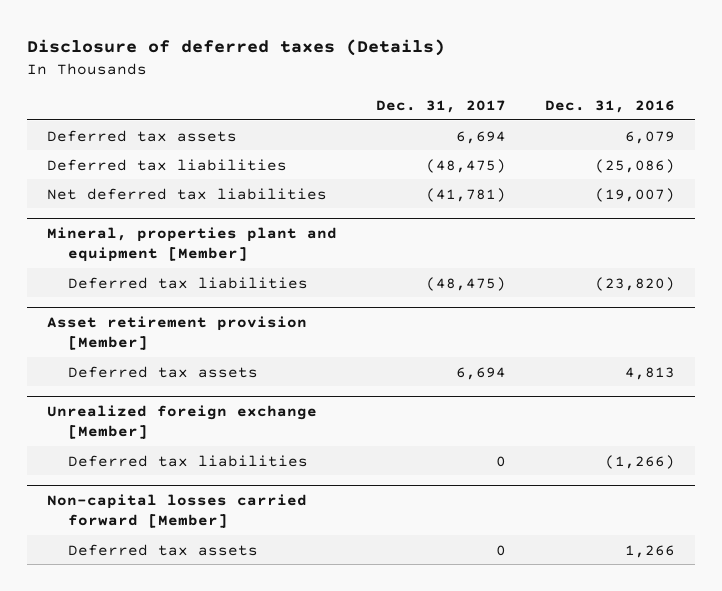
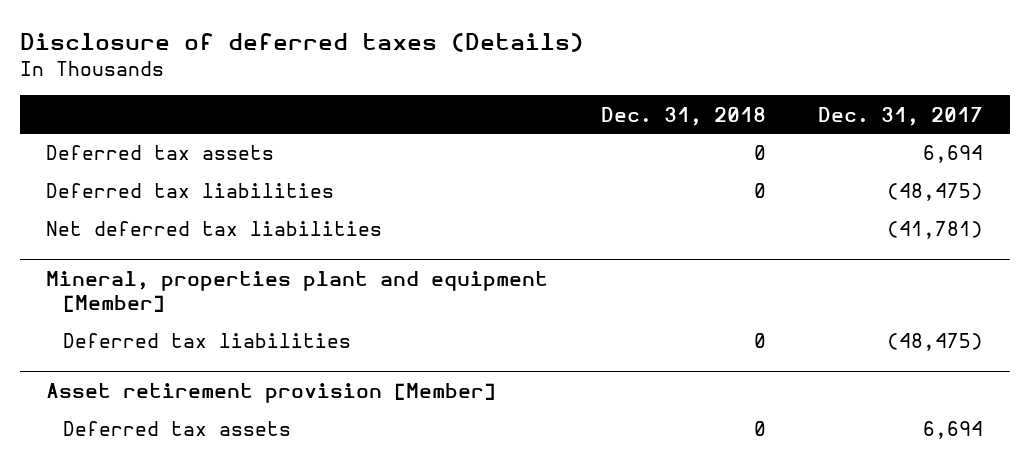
[545,100,676,114] Dec. 31, 2016 -> none
none -> [600,106,766,126] Dec. 31, 2018
[46,404,317,440] Unrealized foreign exchange [Member] -> none
[68,454,309,467] Deferred tax liabilities -> none
[46,493,307,529] Non-capital losses carried forward [Member] -> none
[68,543,259,556] Deferred tax assets -> none

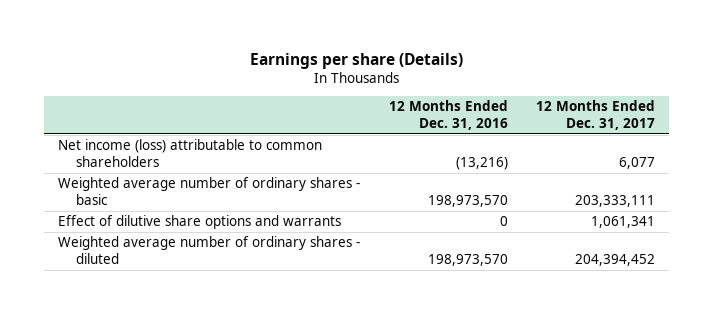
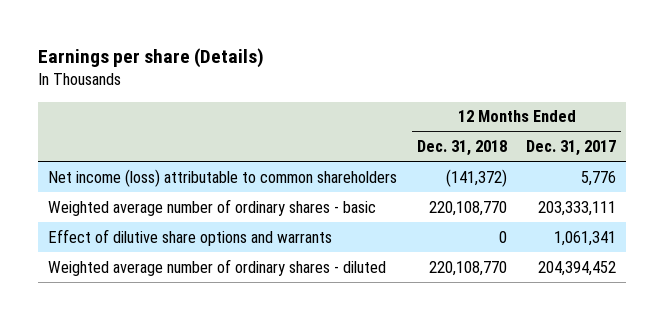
[388,100,508,131] 12 Months Ended Dec. 31, 2016 -> none
none -> [416,140,507,157] Dec. 31, 2018
[619,157,656,170] 6,077 -> [581,170,617,186] 5,776

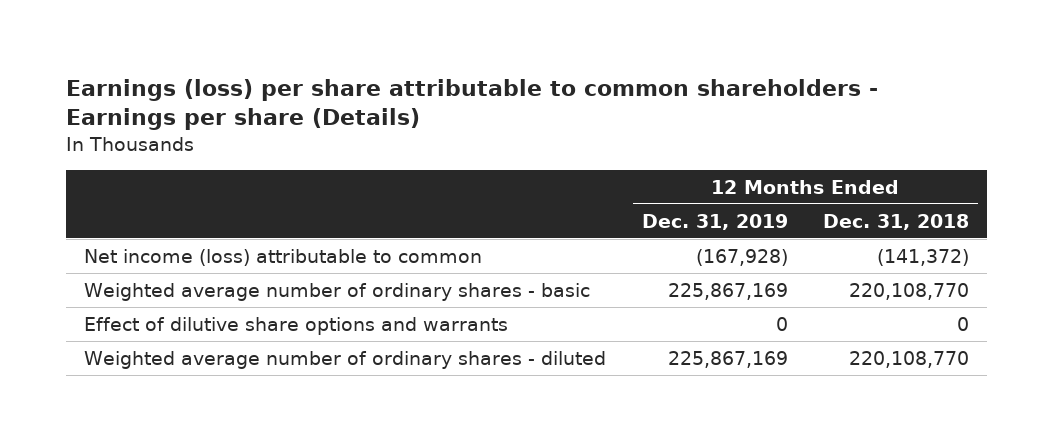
[37,48,264,69] Earnings per share (Details) -> [66,78,879,131] Earnings (loss) per share attributable to common shareholders - Earnings per share (Details)
[526,140,617,157] Dec. 31, 2017 -> none
none -> [641,213,788,230] Dec. 31, 2019
[47,168,397,187] Net income (loss) attributable to common shareholders -> [83,248,482,266] Net income (loss) attributable to common

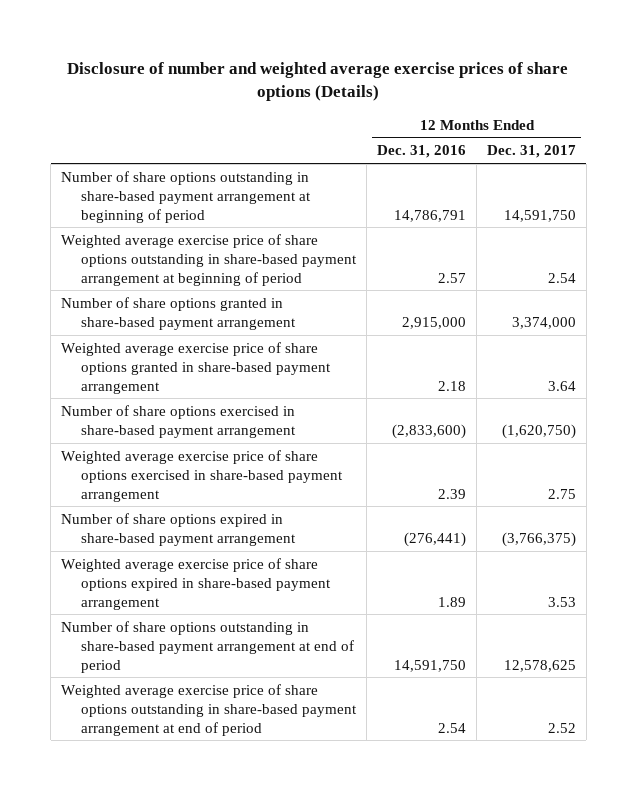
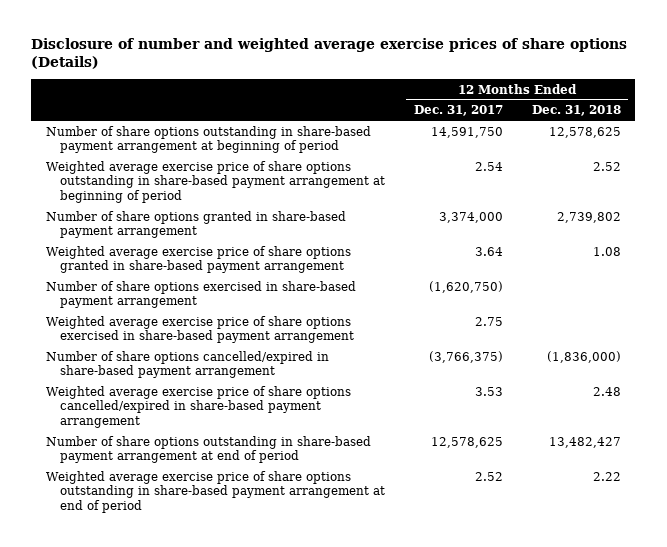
[377,145,467,159] Dec. 31, 2016 -> none
none -> [531,105,621,117] Dec. 31, 2018
[60,512,297,546] Number of share options expired in share-based payment arrangement -> [45,350,329,379] Number of share options cancelled/expired in share-based payment arrangement
[60,557,332,610] Weighted average exercise price of share options expired in share-based payment arrangement -> [45,385,351,429] Weighted average exercise price of share options cancelled/expired in share-based payment arrangement

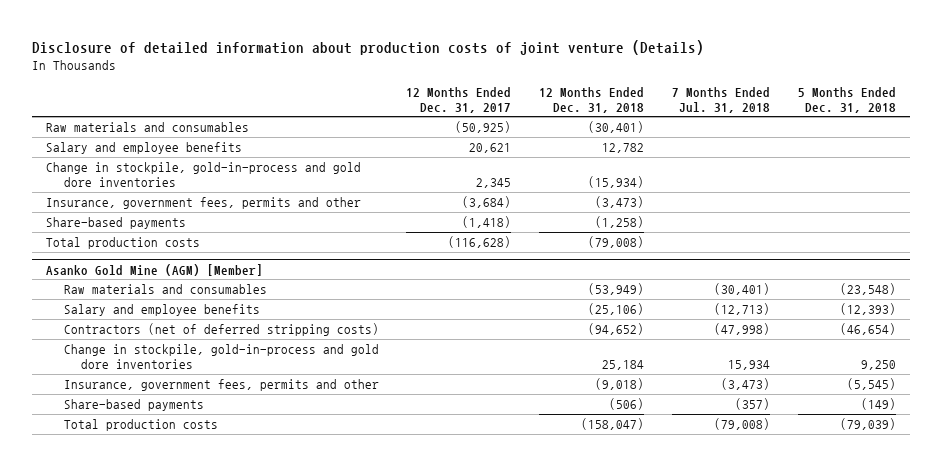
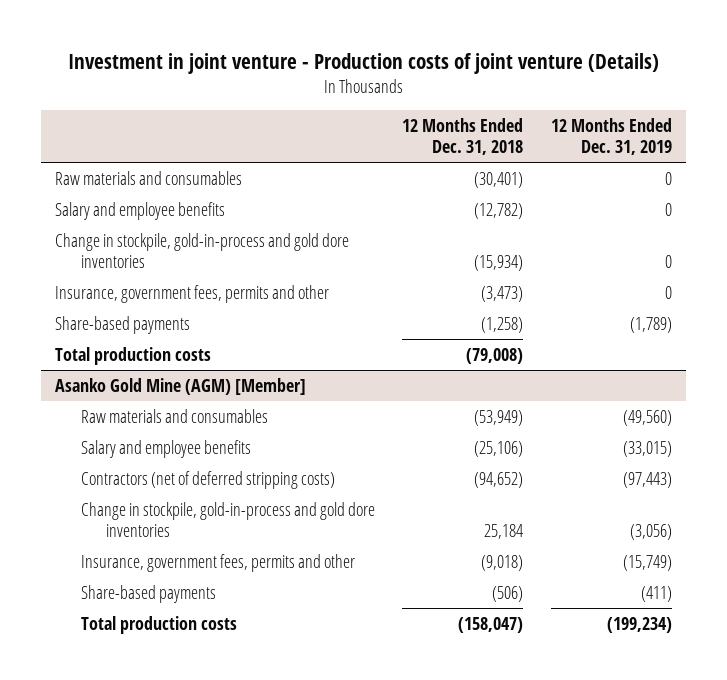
[32,39,705,55] Disclosure of detailed information about production costs of joint venture (Details) -> [67,52,659,74] Investment in joint venture - Production costs of joint venture (Details)
[406,86,512,113] 12 Months Ended Dec. 31, 2017 -> none
[672,86,771,113] 7 Months Ended Jul. 31, 2018 -> none
[797,86,896,113] 5 Months Ended Dec. 31, 2018 -> none
none -> [551,118,673,156] 12 Months Ended Dec. 31, 2019
[602,142,645,153] 12,782 -> [474,202,524,219] (12,782)

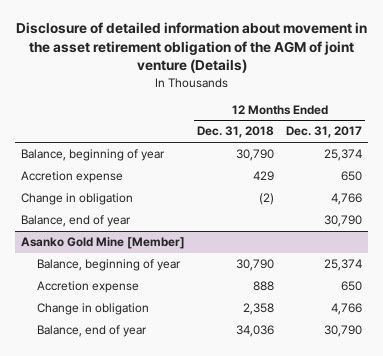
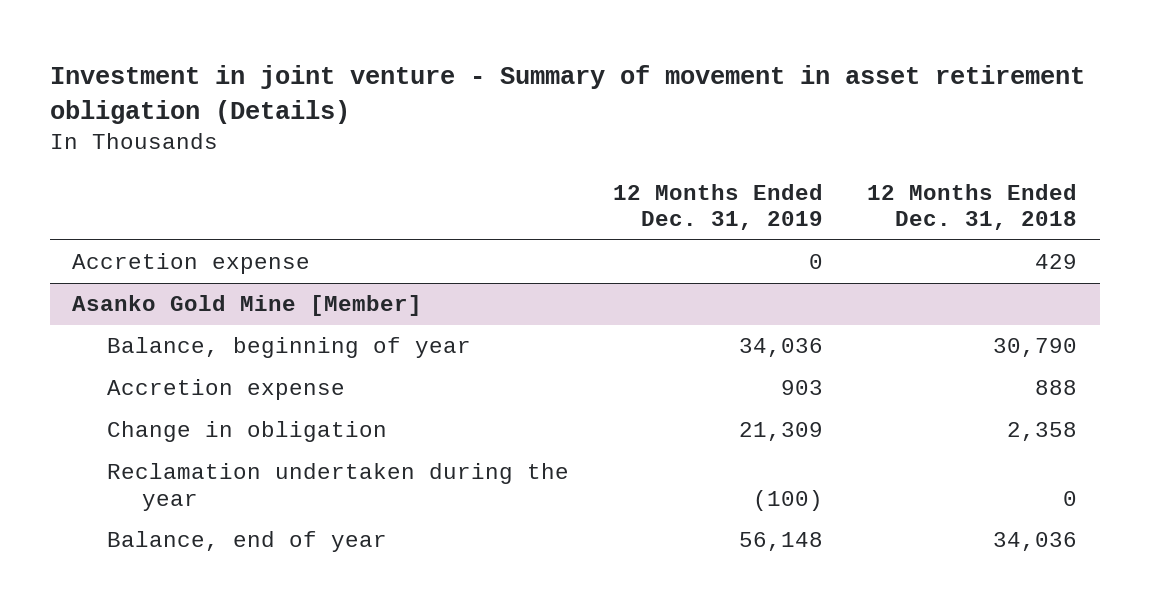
[15,22,367,74] Disclosure of detailed information about movement in the asset retirement obligation of the AGM of joint venture (Details) -> [49,65,1085,125] Investment in joint venture - Summary of movement in asset retirement obligation (Details)
[286,126,363,139] Dec. 31, 2017 -> none
none -> [613,183,824,231] 12 Months Ended Dec. 31, 2019
[20,149,165,162] Balance, beginning of year -> none
[20,193,133,206] Change in obligation -> none
[20,215,131,228] Balance, end of year -> none
none -> [107,463,570,511] Reclamation undertaken during the year

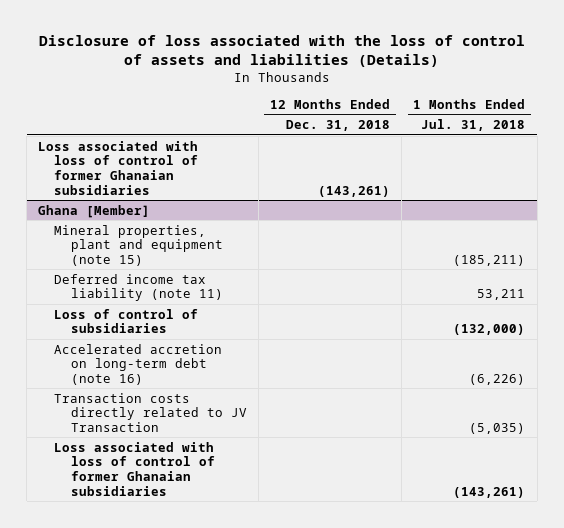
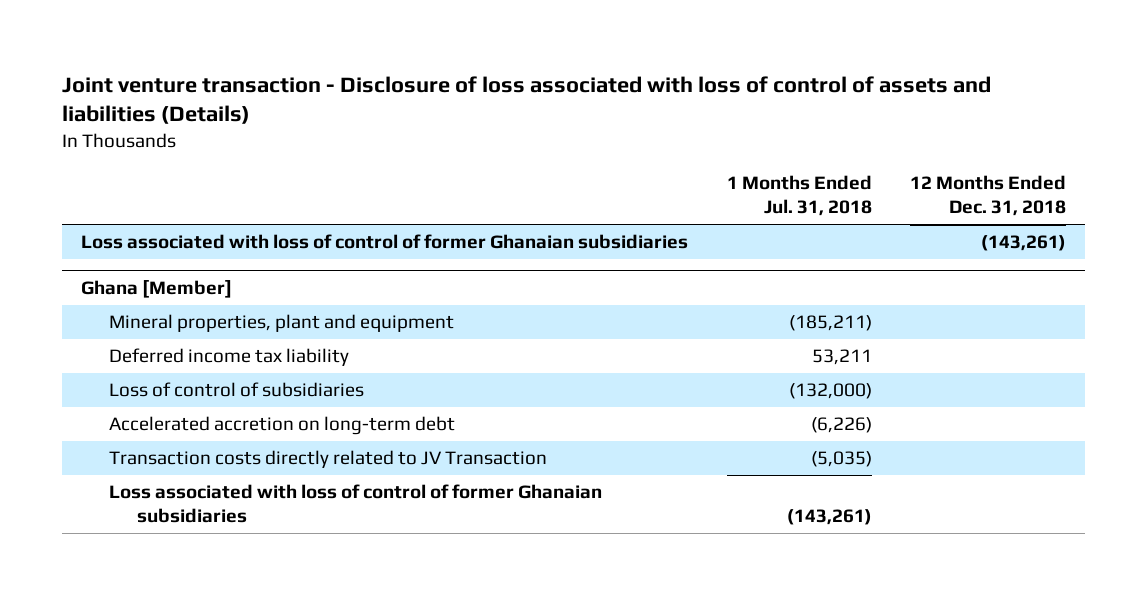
[38,34,525,68] Disclosure of loss associated with the loss of control of assets and liabilities (Details) -> [62,75,992,125] Joint venture transaction - Disclosure of loss associated with loss of control of assets and liabilities (Details)
[54,224,223,266] Mineral properties, plant and equipment (note 15) -> [109,314,455,333] Mineral properties, plant and equipment
[54,273,223,302] Deferred income tax liability (note 11) -> [109,348,350,367] Deferred income tax liability
[54,343,223,385] Accelerated accretion on long-term debt (note 16) -> [109,416,456,436] Accelerated accretion on long-term debt

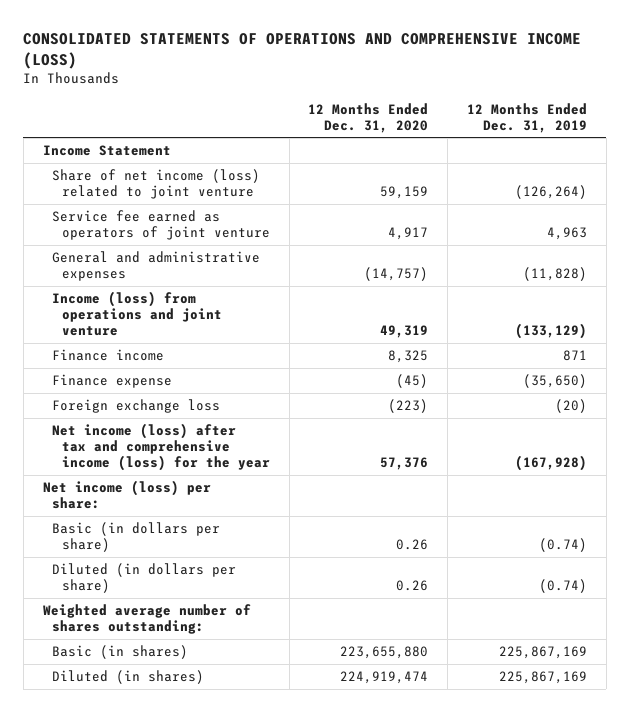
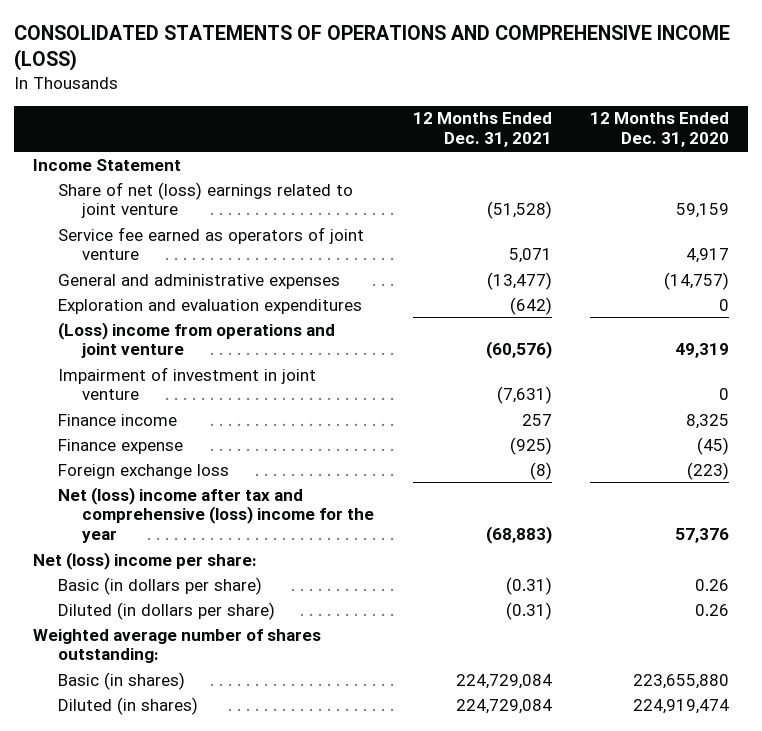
[466,102,587,133] 12 Months Ended Dec. 31, 2019 -> none
none -> [412,112,552,148] 12 Months Ended Dec. 31, 2021
[52,169,261,200] Share of net income (loss) related to joint venture -> [57,181,353,219] Share of net (loss) earnings related to joint venture
none -> [57,298,362,314] Exploration and evaluation expenditures
[52,291,222,336] Income (loss) from operations and joint venture -> [57,321,335,359] (Loss) income from operations and joint venture
none -> [57,366,316,401] Impairment of investment in joint venture
[52,423,270,471] Net income (loss) after tax and comprehensive income (loss) for the year -> [57,486,375,544] Net (loss) income after tax and comprehensive (loss) income for the year
[42,480,211,510] Net income (loss) per share: -> [33,551,258,570] Net (loss) income per share:

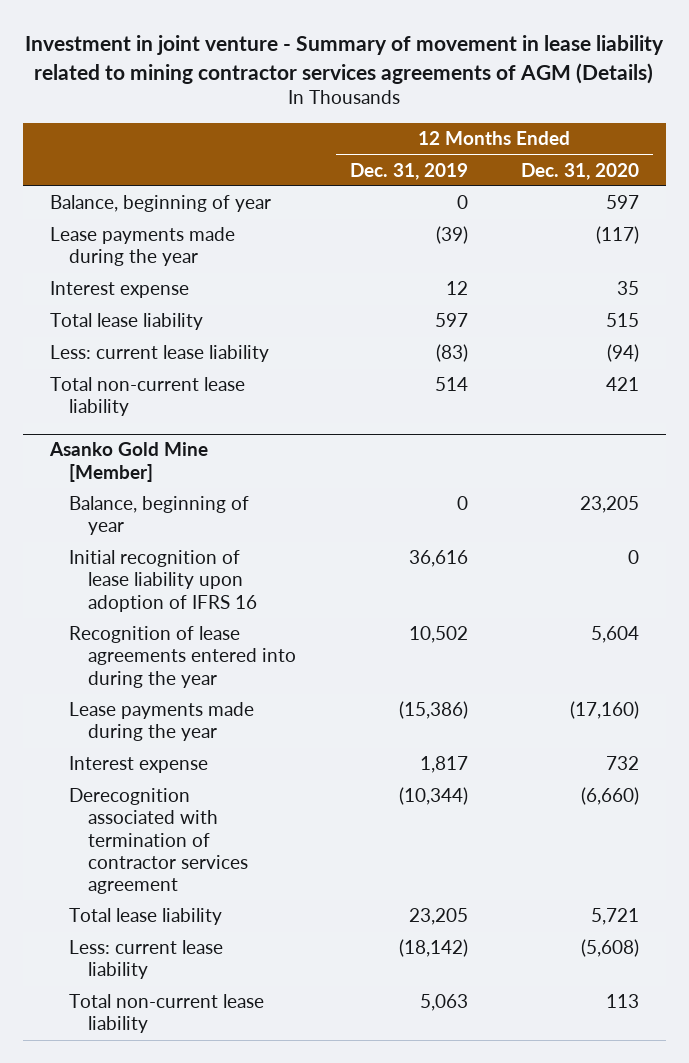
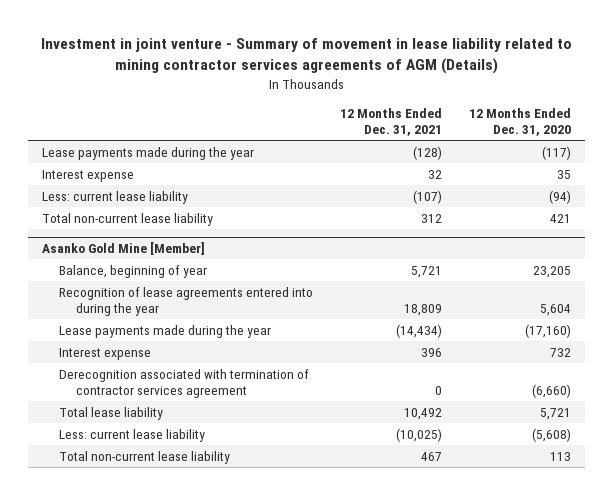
[349,162,468,180] Dec. 31, 2019 -> none
none -> [340,107,443,137] 12 Months Ended Dec. 31, 2021
[49,195,271,213] Balance, beginning of year -> none
[49,313,203,331] Total lease liability -> none
[68,550,257,612] Initial recognition of lease liability upon adoption of IFRS 16 -> none

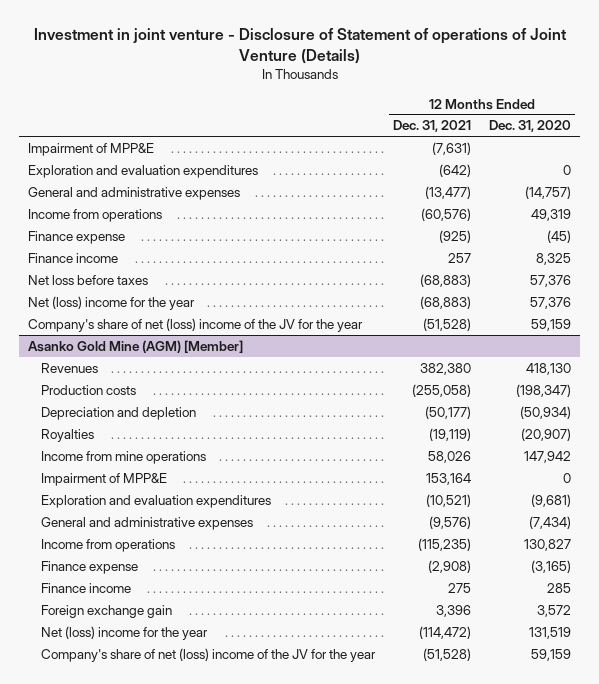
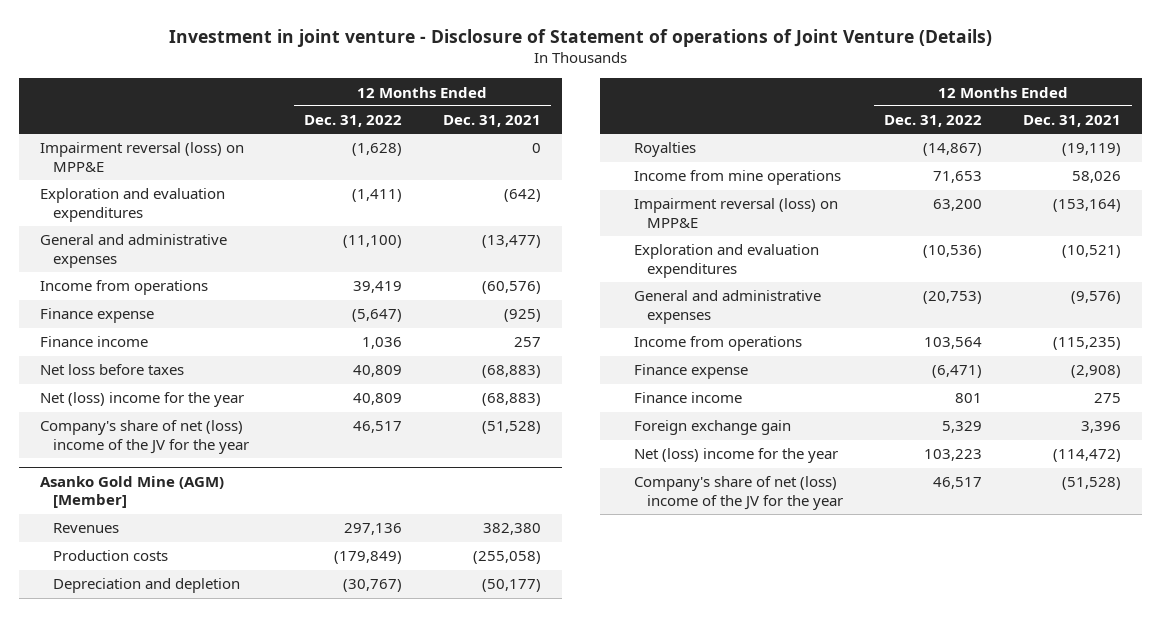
[488,120,571,133] Dec. 31, 2020 -> none
none -> [303,115,402,128] Dec. 31, 2022
[28,142,155,156] Impairment of MPP&E -> none
none -> [39,142,244,172] Impairment reversal (loss) on MPP&E
[41,472,168,486] Impairment of MPP&E -> none
none -> [633,198,838,228] Impairment reversal (loss) on MPP&E

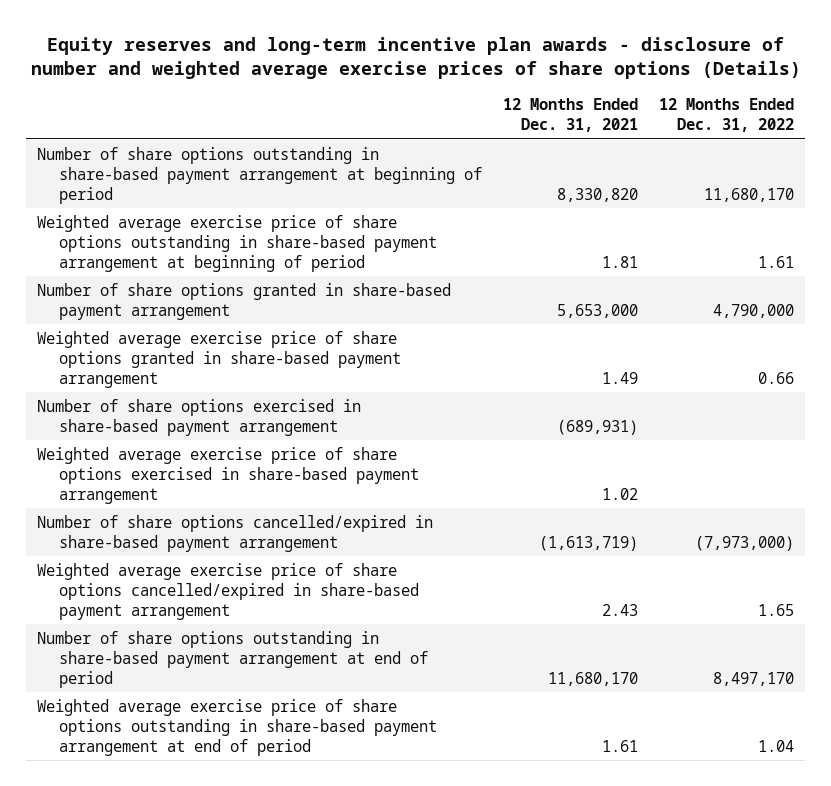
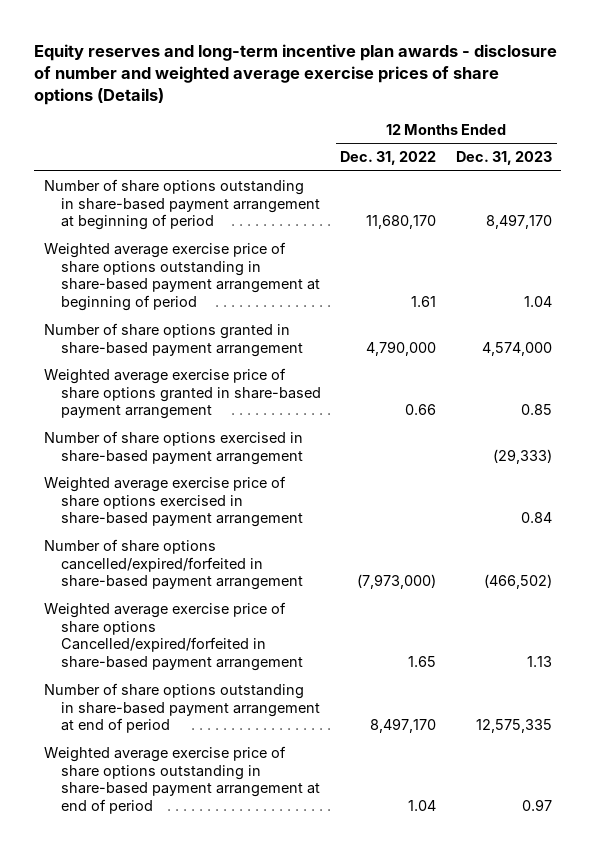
[503,98,639,133] 12 Months Ended Dec. 31, 2021 -> none
none -> [455,151,552,166] Dec. 31, 2023
[36,514,433,552] Number of share options cancelled/expired in share-based payment arrangement -> [44,538,304,591] Number of share options cancelled/expired/forfeited in share-based payment arrangement
[36,562,420,620] Weighted average exercise price of share options cancelled/expired in share-based payment arrangement -> [44,601,304,672] Weighted average exercise price of share options Cancelled/expired/forfeited in share-based payment arrangement

